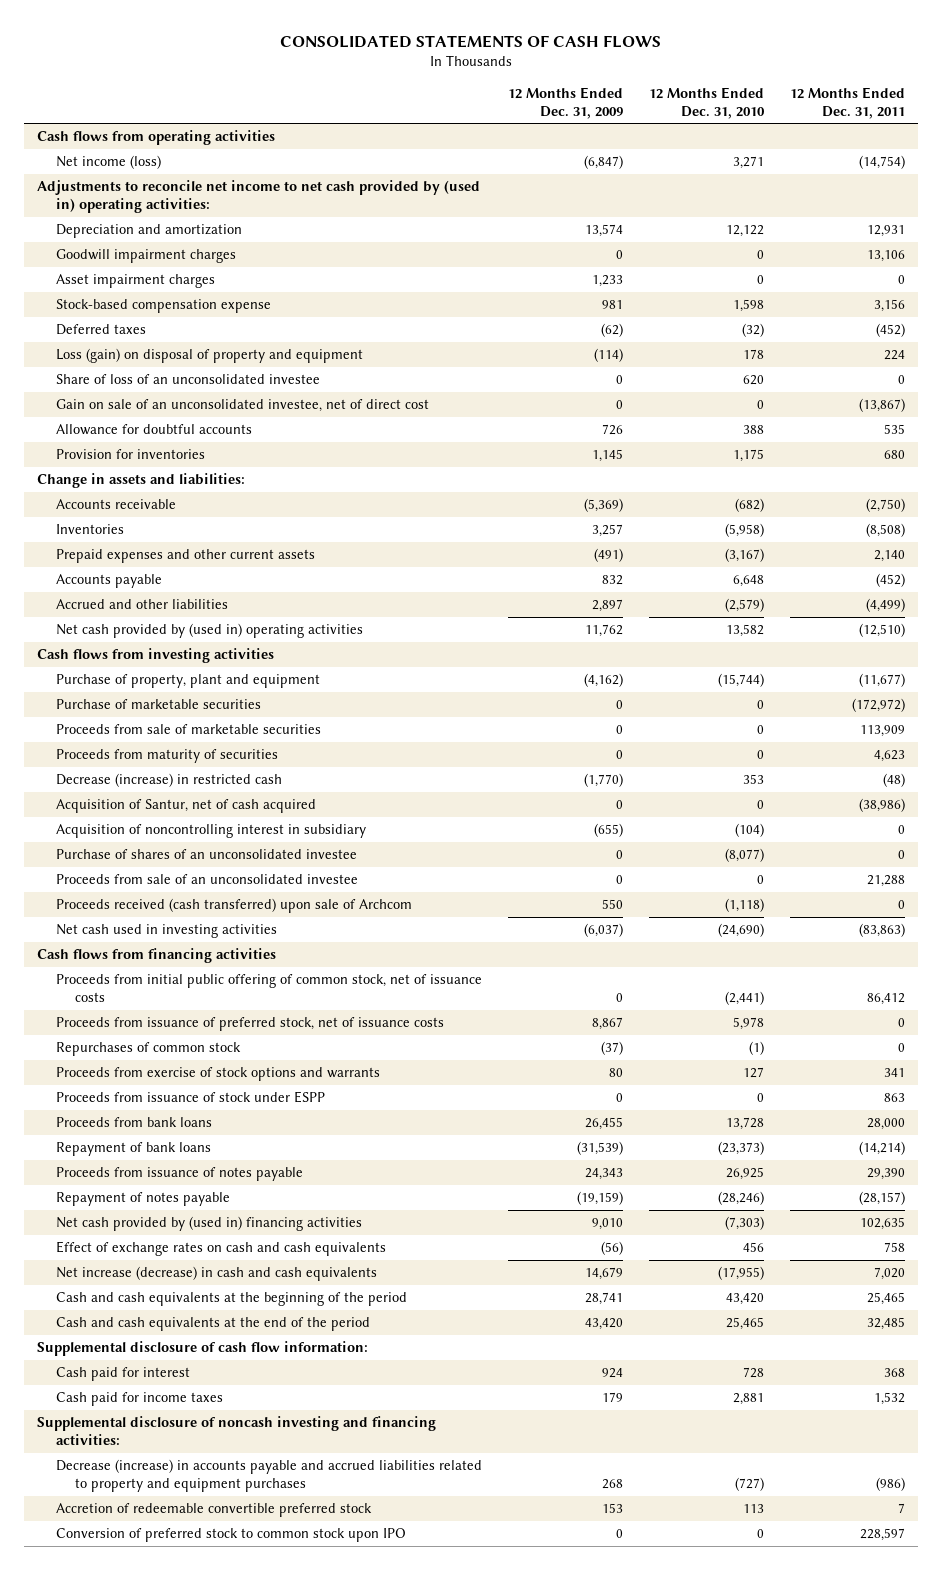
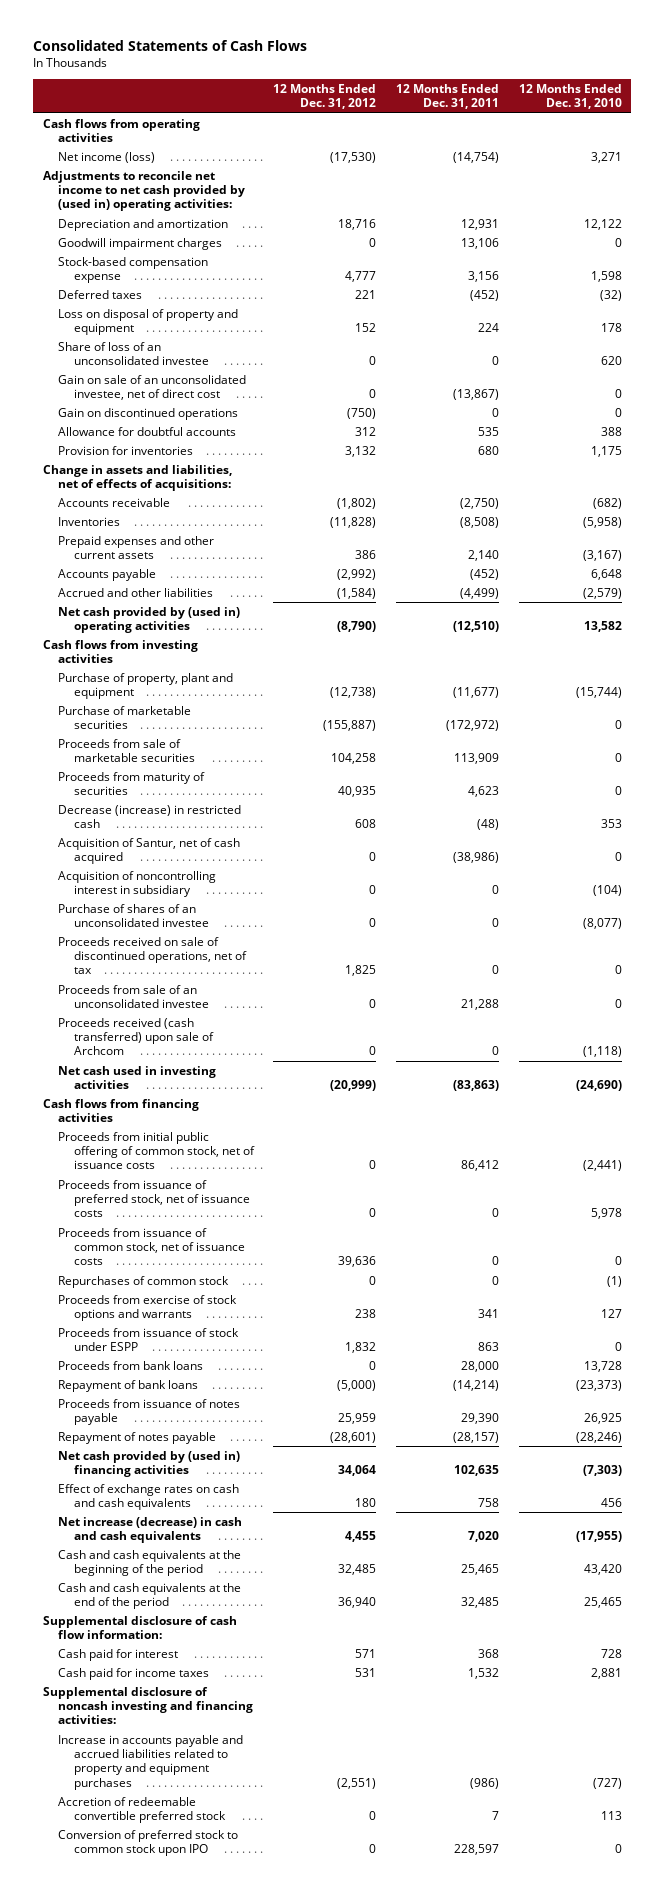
[279,34,661,48] CONSOLIDATED STATEMENTS OF CASH FLOWS -> [33,40,308,52] Consolidated Statements of Cash Flows
[508,86,624,119] 12 Months Ended Dec. 31, 2009 -> none
none -> [273,84,377,110] 12 Months Ended Dec. 31, 2012
[56,273,216,288] Asset impairment charges -> none
[56,347,364,363] Loss (gain) on disposal of property and equipment -> [58,308,239,336] Loss on disposal of property and equipment
none -> [58,407,239,420] Gain on discontinued operations
[37,472,246,488] Change in assets and liabilities: -> [42,464,232,492] Change in assets and liabilities, net of effects of acquisitions:
none -> [58,936,247,975] Proceeds received on sale of discontinued operations, net of tax
none -> [58,1227,245,1266] Proceeds from issuance of common stock, net of issuance costs
[56,1458,483,1493] Decrease (increase) in accounts payable and accrued liabilities related to property and equipment purchases -> [58,1734,244,1790] Increase in accounts payable and accrued liabilities related to property and equipment purchases

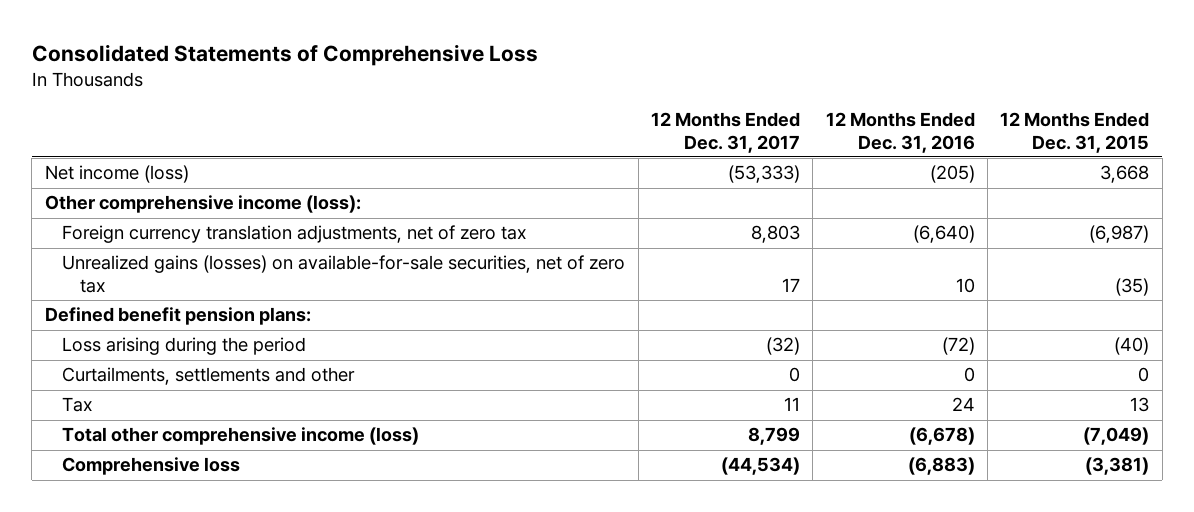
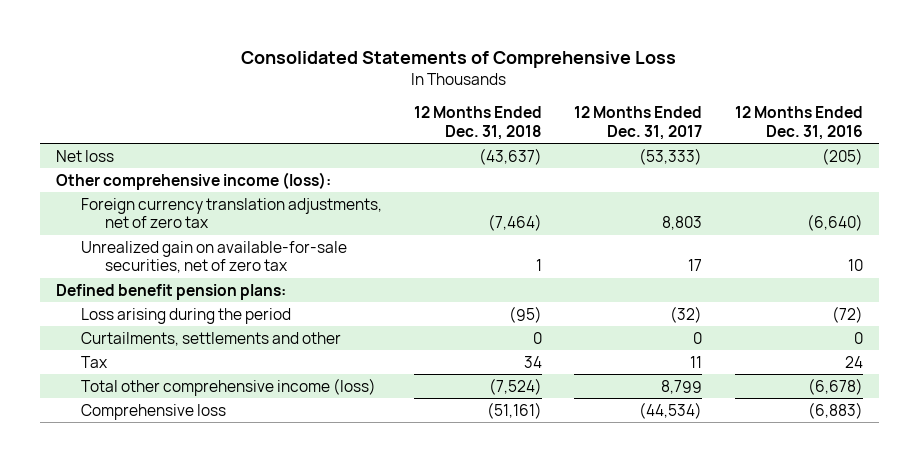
[1000,112,1150,153] 12 Months Ended Dec. 31, 2015 -> none
none -> [413,106,542,140] 12 Months Ended Dec. 31, 2018
[44,165,189,184] Net income (loss) -> [55,149,114,162] Net loss
[62,255,626,293] Unrealized gains (losses) on available-for-sale securities, net of zero tax -> [80,240,347,274] Unrealized gain on available-for-sale securities, net of zero tax

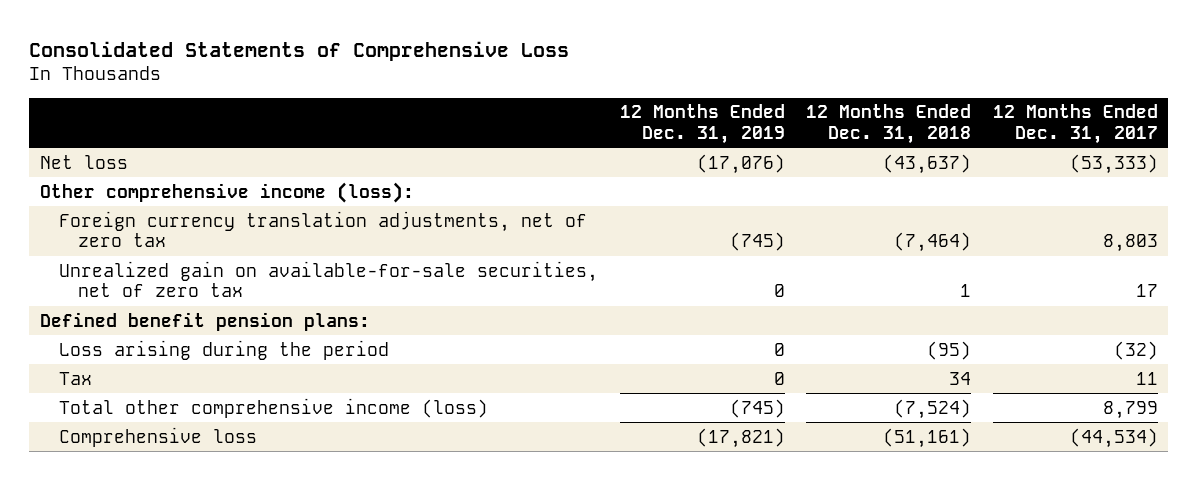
[734,106,863,140] 12 Months Ended Dec. 31, 2016 -> none
none -> [619,104,785,145] 12 Months Ended Dec. 31, 2019
[80,331,341,346] Curtailments, settlements and other -> none

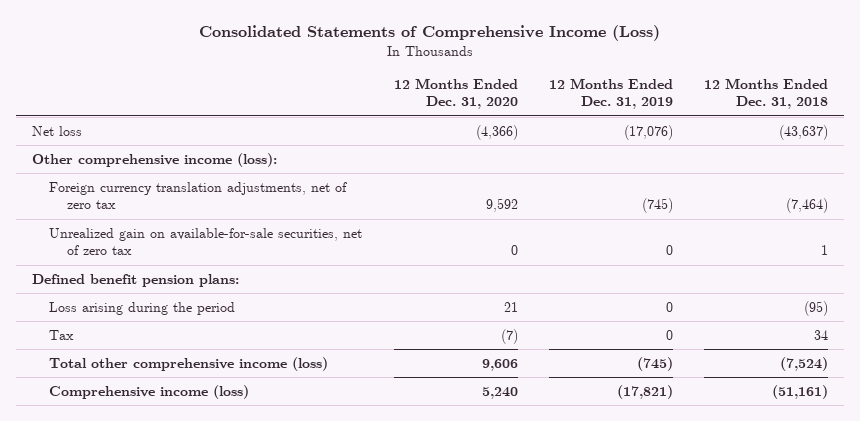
[29,40,570,61] Consolidated Statements of Comprehensive Loss -> [199,25,661,42] Consolidated Statements of Comprehensive Income (Loss)
[992,104,1158,145] 12 Months Ended Dec. 31, 2017 -> none
none -> [393,77,518,110] 12 Months Ended Dec. 31, 2020
[59,426,258,447] Comprehensive loss -> [49,384,250,399] Comprehensive income (loss)

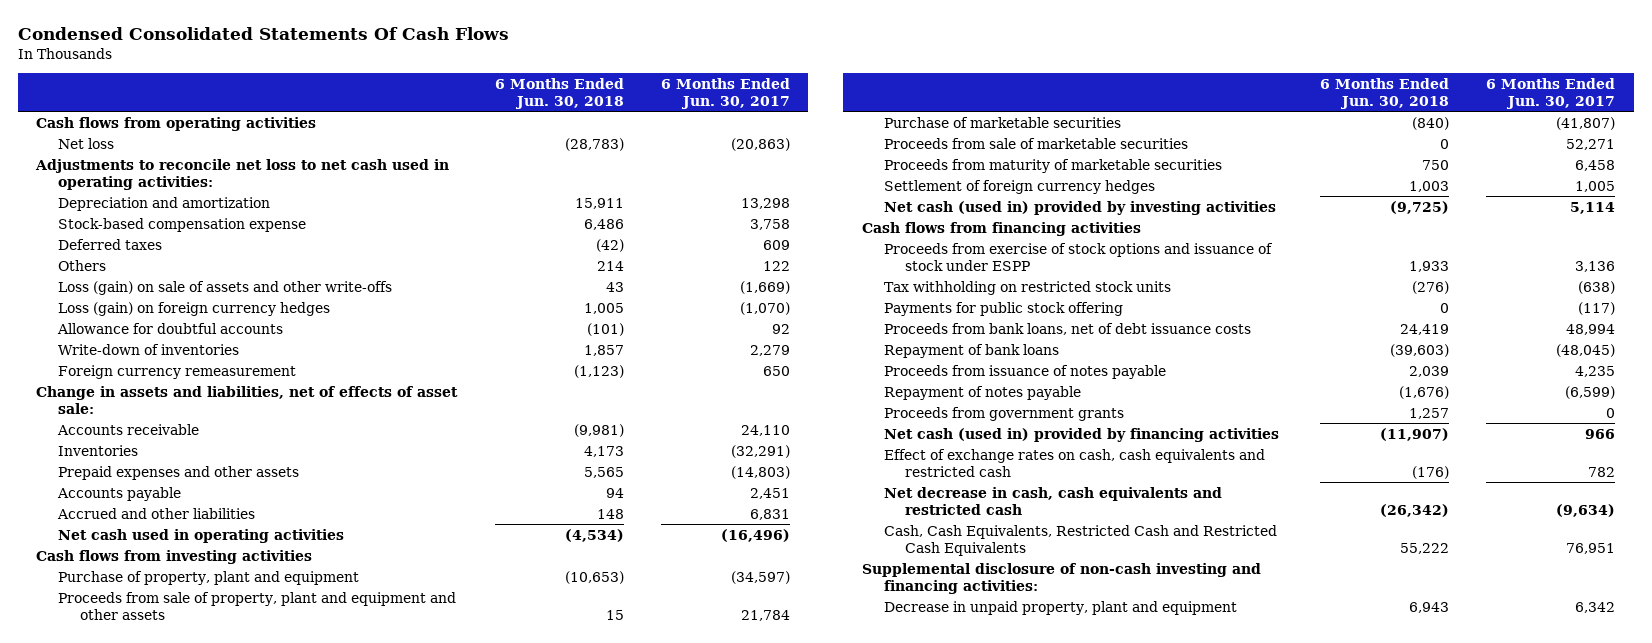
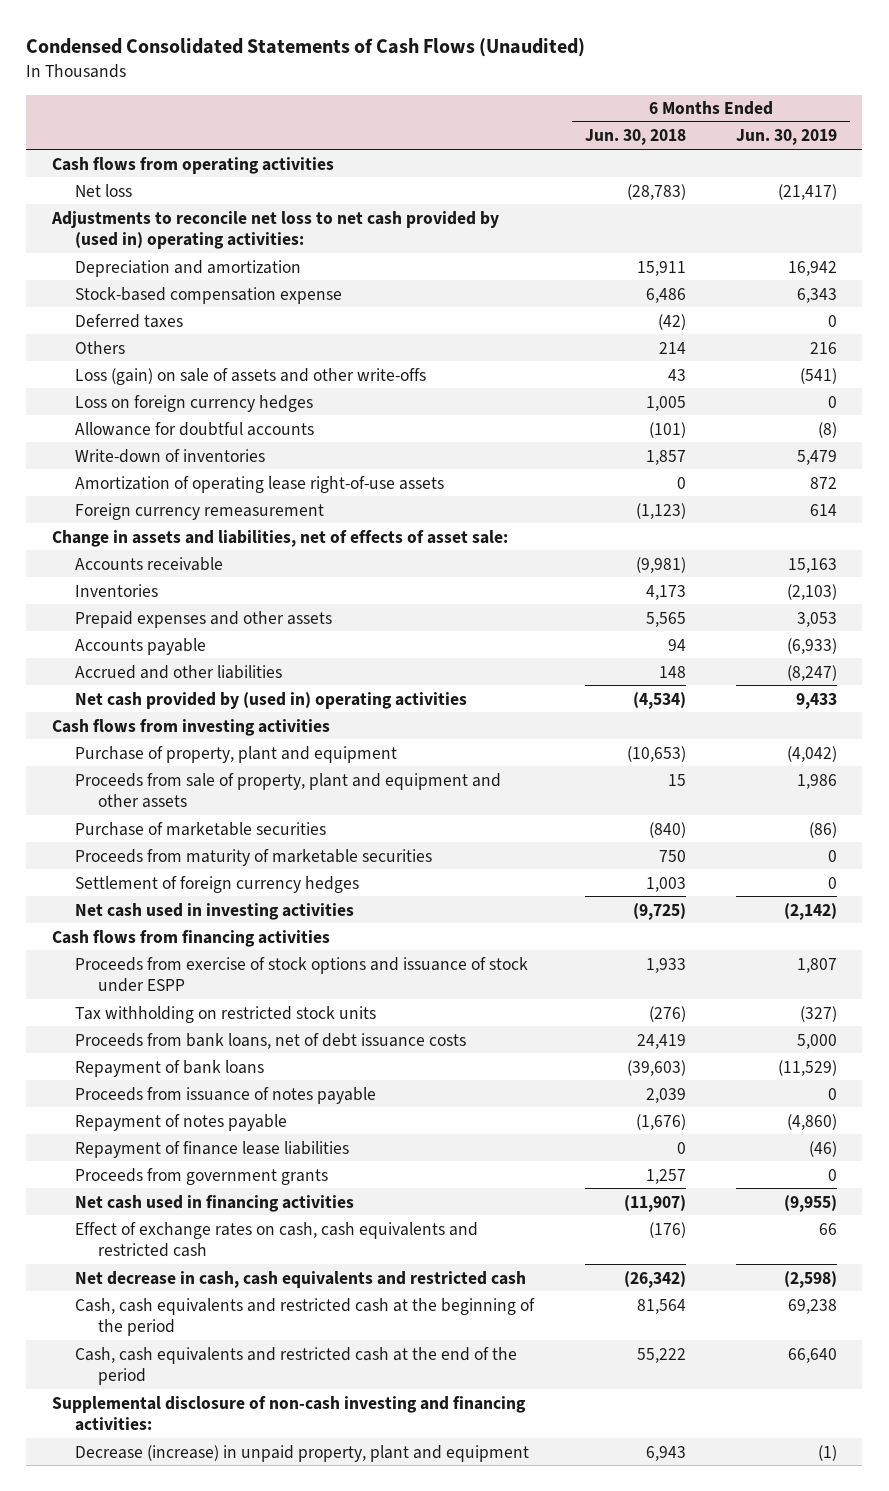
[17,26,509,40] Condensed Consolidated Statements Of Cash Flows -> [26,38,586,58] Condensed Consolidated Statements of Cash Flows (Unaudited)
[660,77,790,109] 6 Months Ended Jun. 30, 2017 -> none
none -> [736,129,838,146] Jun. 30, 2019
[35,158,450,190] Adjustments to reconcile net loss to net cash used in operating activities: -> [50,210,499,249] Adjustments to reconcile net loss to net cash provided by (used in) operating activities:
[58,301,331,316] Loss (gain) on foreign currency hedges -> [74,394,313,412] Loss on foreign currency hedges
none -> [74,475,444,493] Amortization of operating lease right-of-use assets
[58,528,345,543] Net cash used in operating activities -> [74,691,467,709] Net cash provided by (used in) operating activities
[883,137,1188,149] Proceeds from sale of marketable securities -> none
[883,200,1276,215] Net cash (used in) provided by investing activities -> [74,902,354,920] Net cash used in investing activities
[883,301,1123,316] Payments for public stock offering -> none
none -> [74,1140,349,1158] Repayment of finance lease liabilities
[883,427,1279,442] Net cash (used in) provided by financing activities -> [74,1194,354,1212] Net cash used in financing activities
[883,524,1277,556] Cash, Cash Equivalents, Restricted Cash and Restricted Cash Equivalents -> [74,1297,535,1336] Cash, cash equivalents and restricted cash at the beginning of the period
[1400,542,1450,554] 55,222 -> [636,1298,686,1314] 81,564
none -> [74,1346,517,1385] Cash, cash equivalents and restricted cash at the end of the period
[883,600,1237,615] Decrease in unpaid property, plant and equipment -> [74,1444,529,1462] Decrease (increase) in unpaid property, plant and equipment

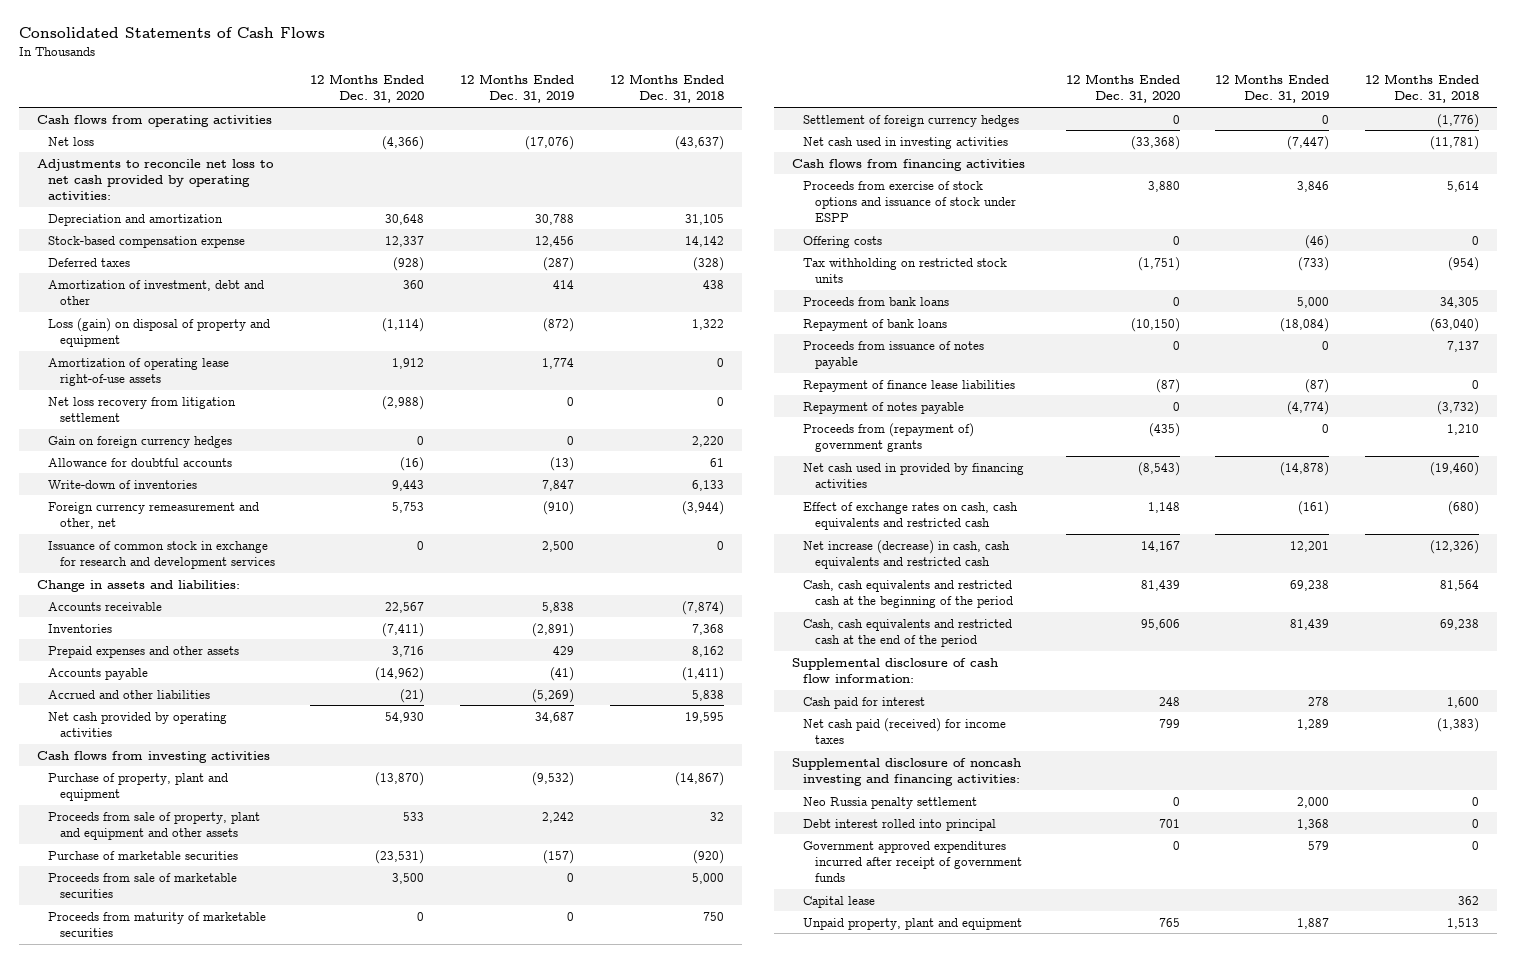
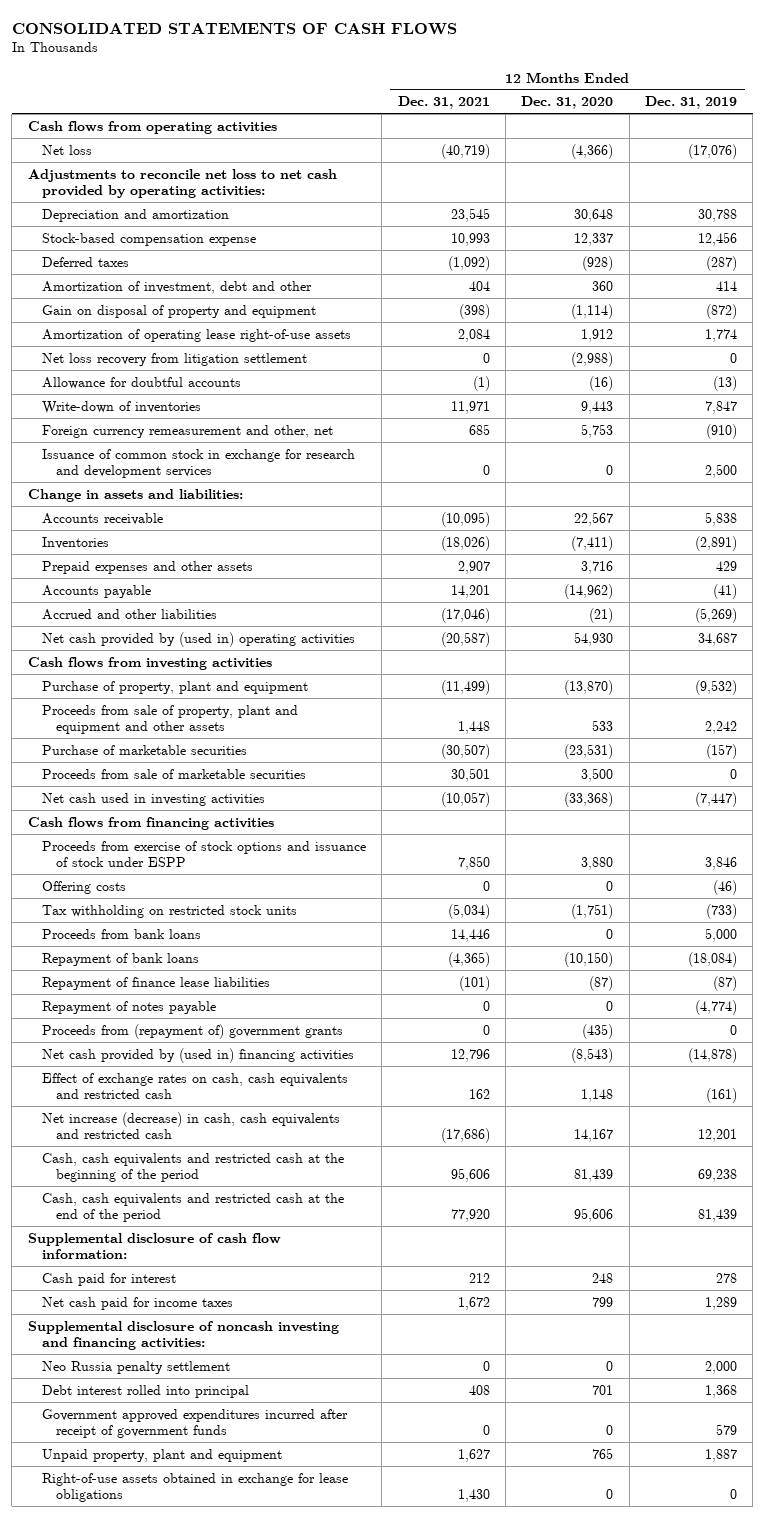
[18,27,325,39] Consolidated Statements of Cash Flows -> [11,21,457,35] CONSOLIDATED STATEMENTS OF CASH FLOWS
[610,73,725,104] 12 Months Ended Dec. 31, 2018 -> none
none -> [397,96,490,110] Dec. 31, 2021
[48,317,271,347] Loss (gain) on disposal of property and equipment -> [41,304,316,318] Gain on disposal of property and equipment
[48,435,233,448] Gain on foreign currency hedges -> none
[48,711,228,737] Net cash provided by operating activities -> [41,631,355,647] Net cash provided by (used in) operating activities
[48,911,267,937] Proceeds from maturity of marketable securities -> none
[803,114,1020,127] Settlement of foreign currency hedges -> none
[803,340,985,369] Proceeds from issuance of notes payable -> none
[803,462,1025,488] Net cash used in provided by financing activities -> [41,1047,354,1063] Net cash provided by (used in) financing activities
[803,717,1007,744] Net cash paid (received) for income taxes -> [41,1296,233,1310] Net cash paid for income taxes
[803,895,876,908] Capital lease -> none
none -> [41,1472,348,1502] Right-of-use assets obtained in exchange for lease obligations

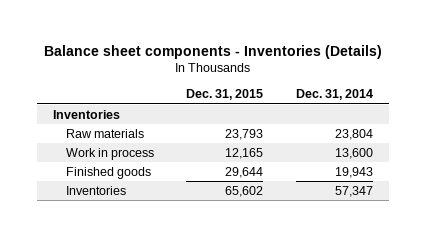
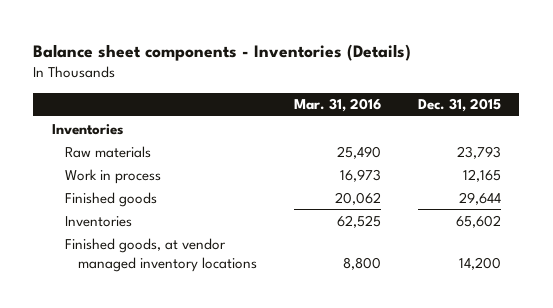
[295,89,373,101] Dec. 31, 2014 -> none
none -> [294,98,382,113] Mar. 31, 2016
none -> [64,237,258,273] Finished goods, at vendor managed inventory locations

